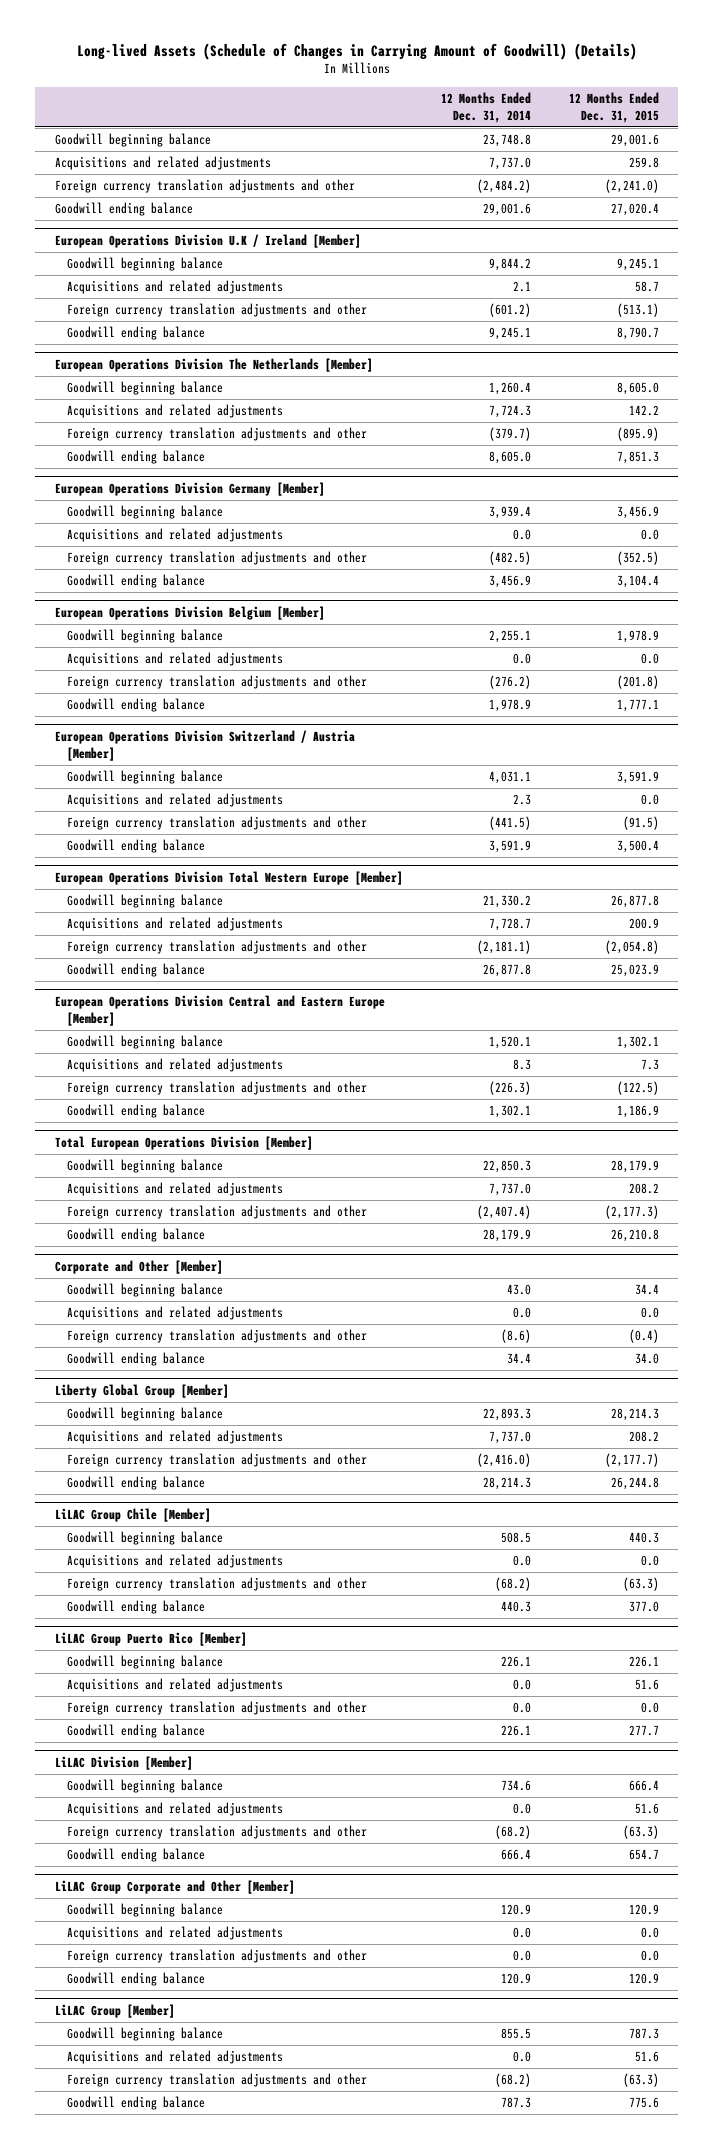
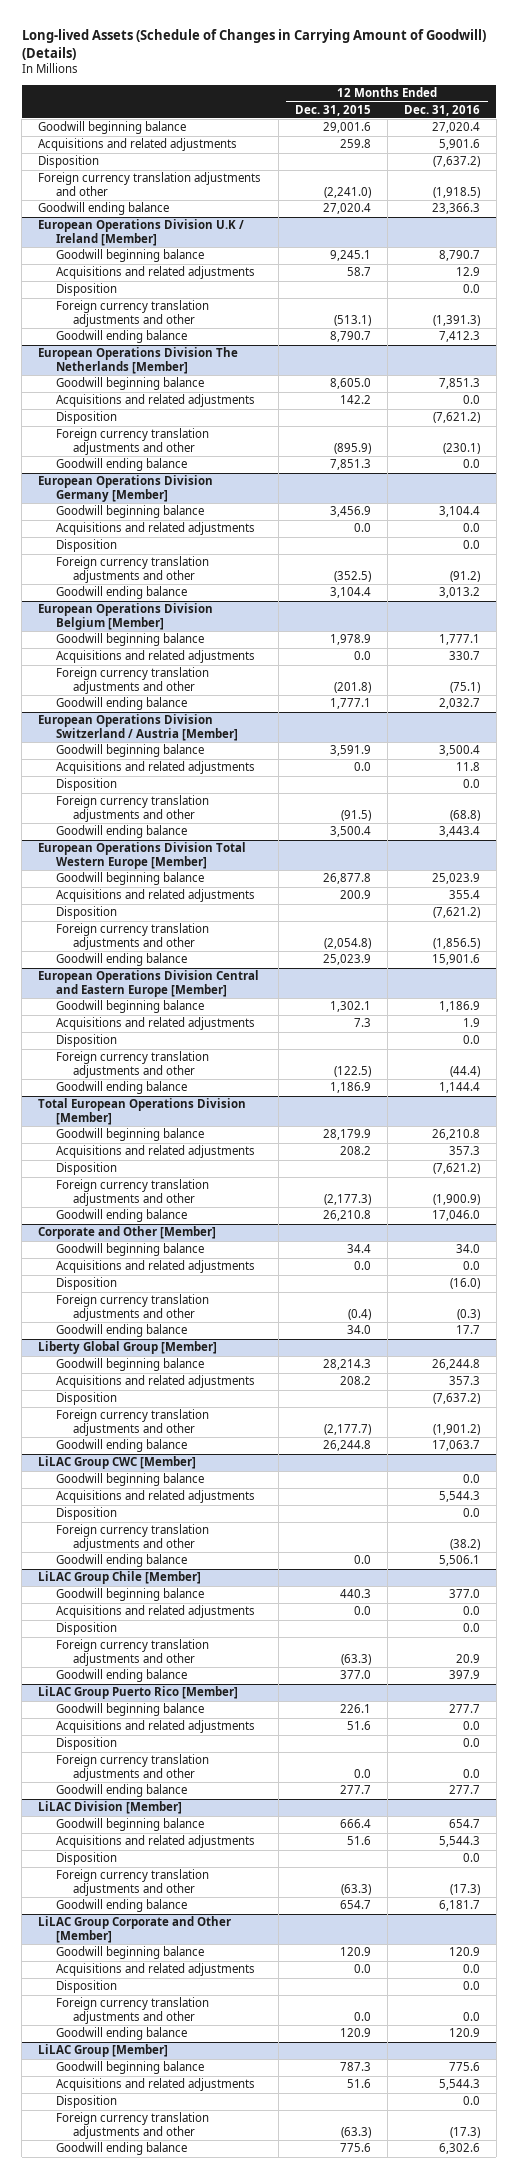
[440,91,531,123] 12 Months Ended Dec. 31, 2014 -> none
none -> [403,104,480,116] Dec. 31, 2016
none -> [38,155,100,169] Disposition
none -> [55,283,117,297] Disposition
none -> [55,411,117,425] Disposition
none -> [55,539,117,553] Disposition
none -> [55,778,117,792] Disposition
none -> [55,906,117,920] Disposition
none -> [55,1034,117,1048] Disposition
none -> [55,1162,117,1176] Disposition
none -> [55,1277,117,1291] Disposition
none -> [55,1392,117,1406] Disposition
none -> [38,1456,197,1470] LiLAC Group CWC [Member]
none -> [55,1473,204,1487] Goodwill beginning balance
none -> [55,1490,255,1504] Acquisitions and related adjustments
none -> [55,1507,117,1521] Disposition
none -> [55,1524,209,1551] Foreign currency translation adjustments and other
none -> [55,1554,187,1568] Goodwill ending balance
none -> [55,1622,117,1636] Disposition
none -> [55,1737,117,1751] Disposition
none -> [55,1852,117,1866] Disposition
none -> [55,1980,117,1994] Disposition
none -> [55,2095,117,2109] Disposition

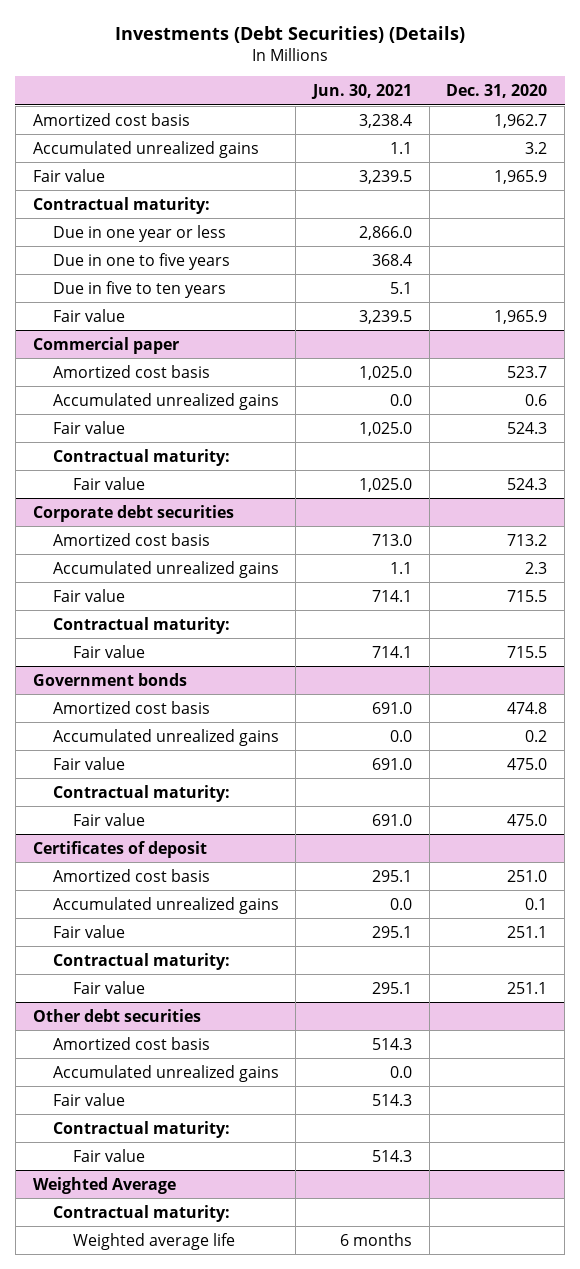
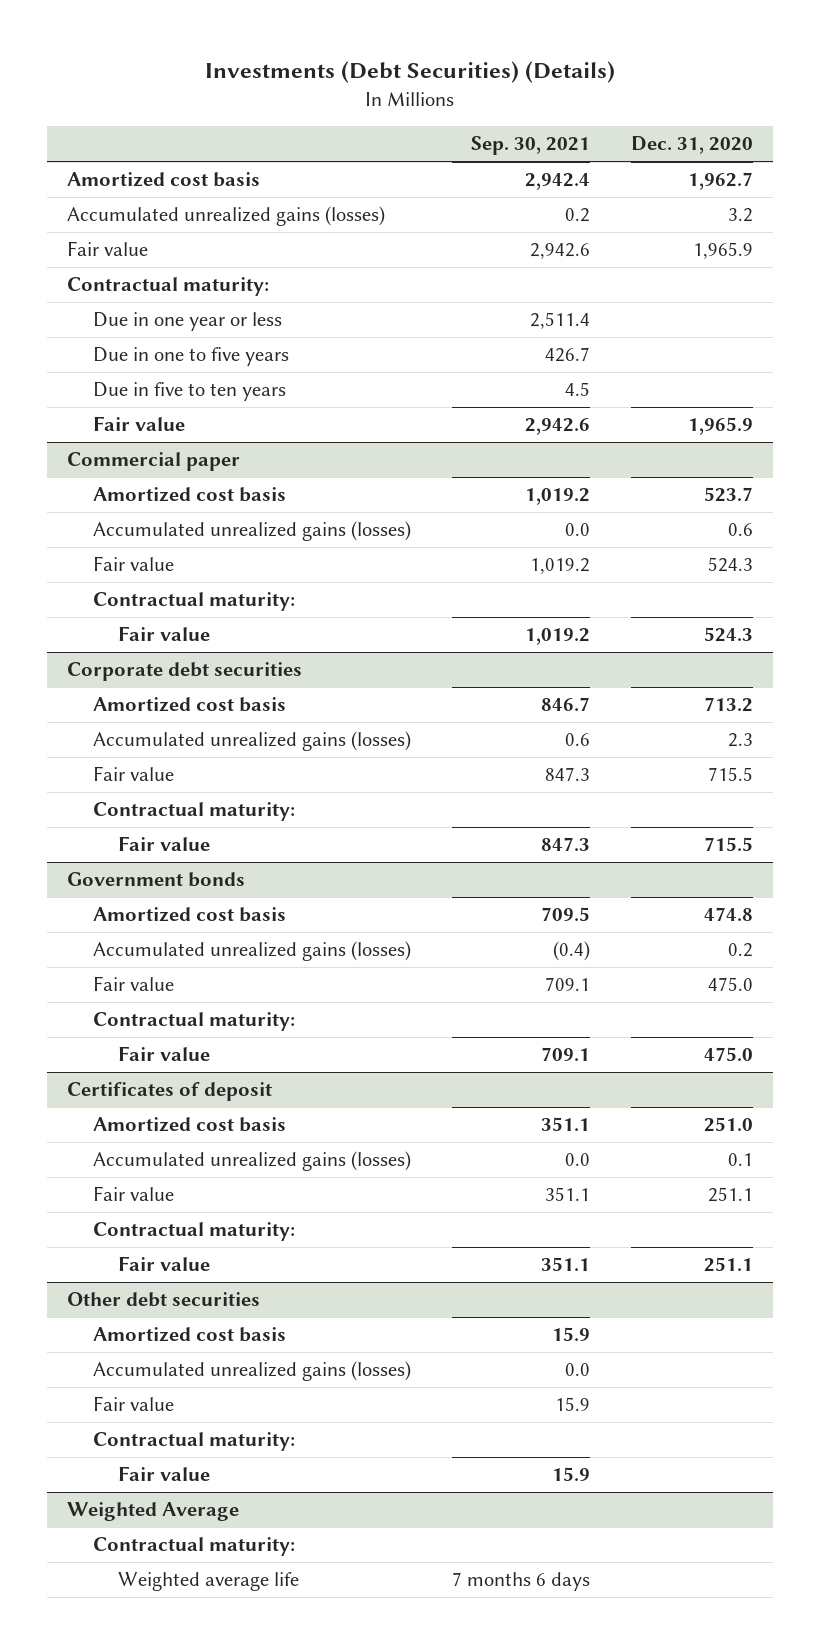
[311,84,413,100] Jun. 30, 2021 -> none
none -> [470,136,590,156] Sep. 30, 2021
[32,140,259,158] Accumulated unrealized gains -> [67,206,386,227] Accumulated unrealized gains (losses)
[52,392,279,410] Accumulated unrealized gains -> [92,521,411,542] Accumulated unrealized gains (losses)
[52,560,279,578] Accumulated unrealized gains -> [92,731,411,752] Accumulated unrealized gains (losses)
[52,728,279,746] Accumulated unrealized gains -> [92,941,411,962] Accumulated unrealized gains (losses)
[52,896,279,914] Accumulated unrealized gains -> [92,1151,411,1172] Accumulated unrealized gains (losses)
[52,1064,279,1082] Accumulated unrealized gains -> [92,1361,411,1382] Accumulated unrealized gains (losses)

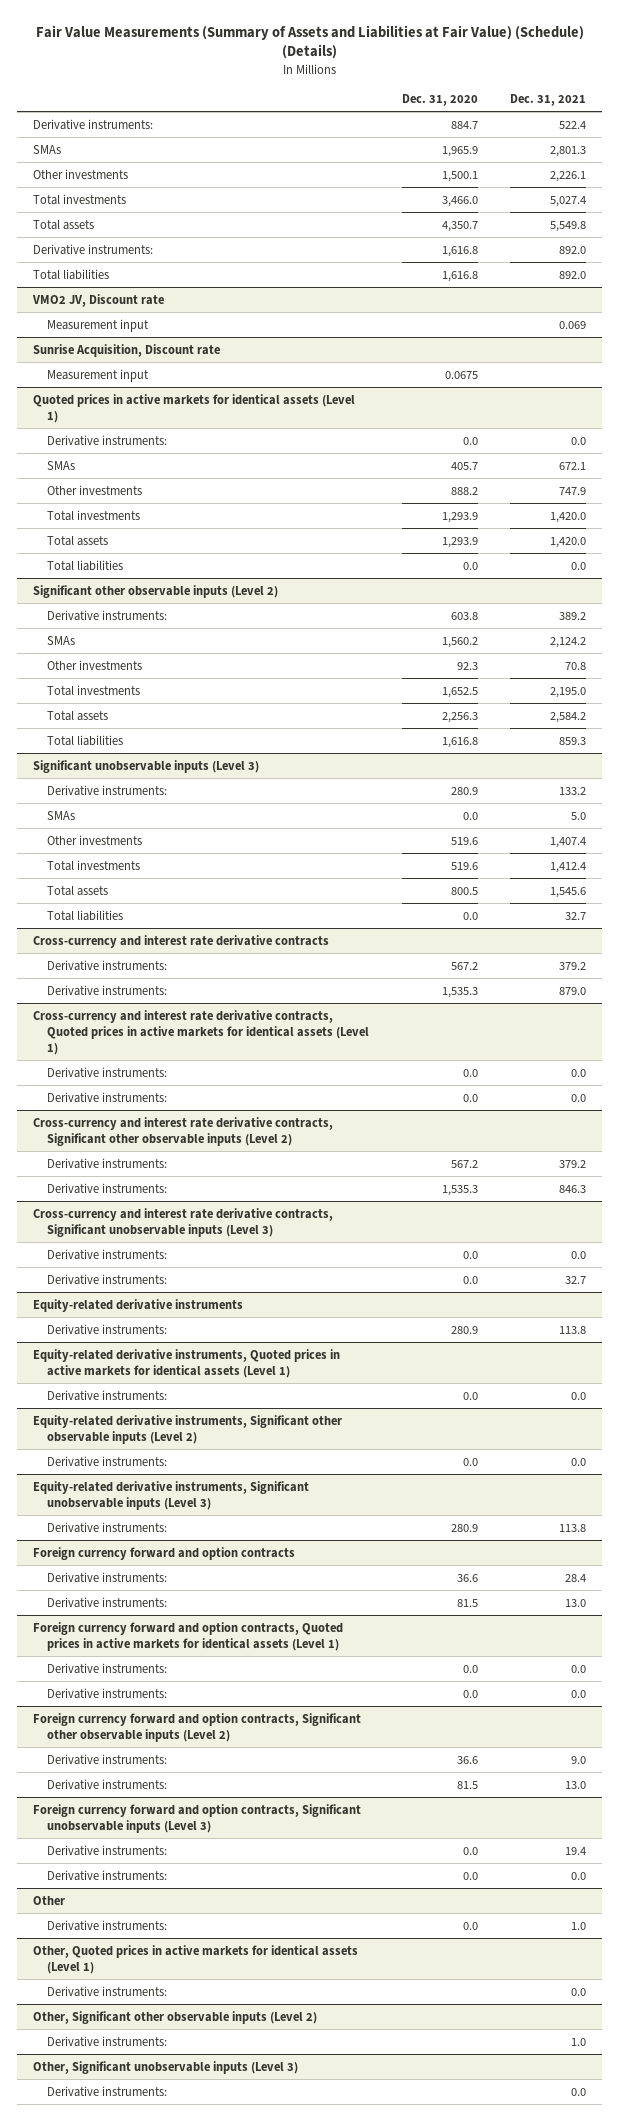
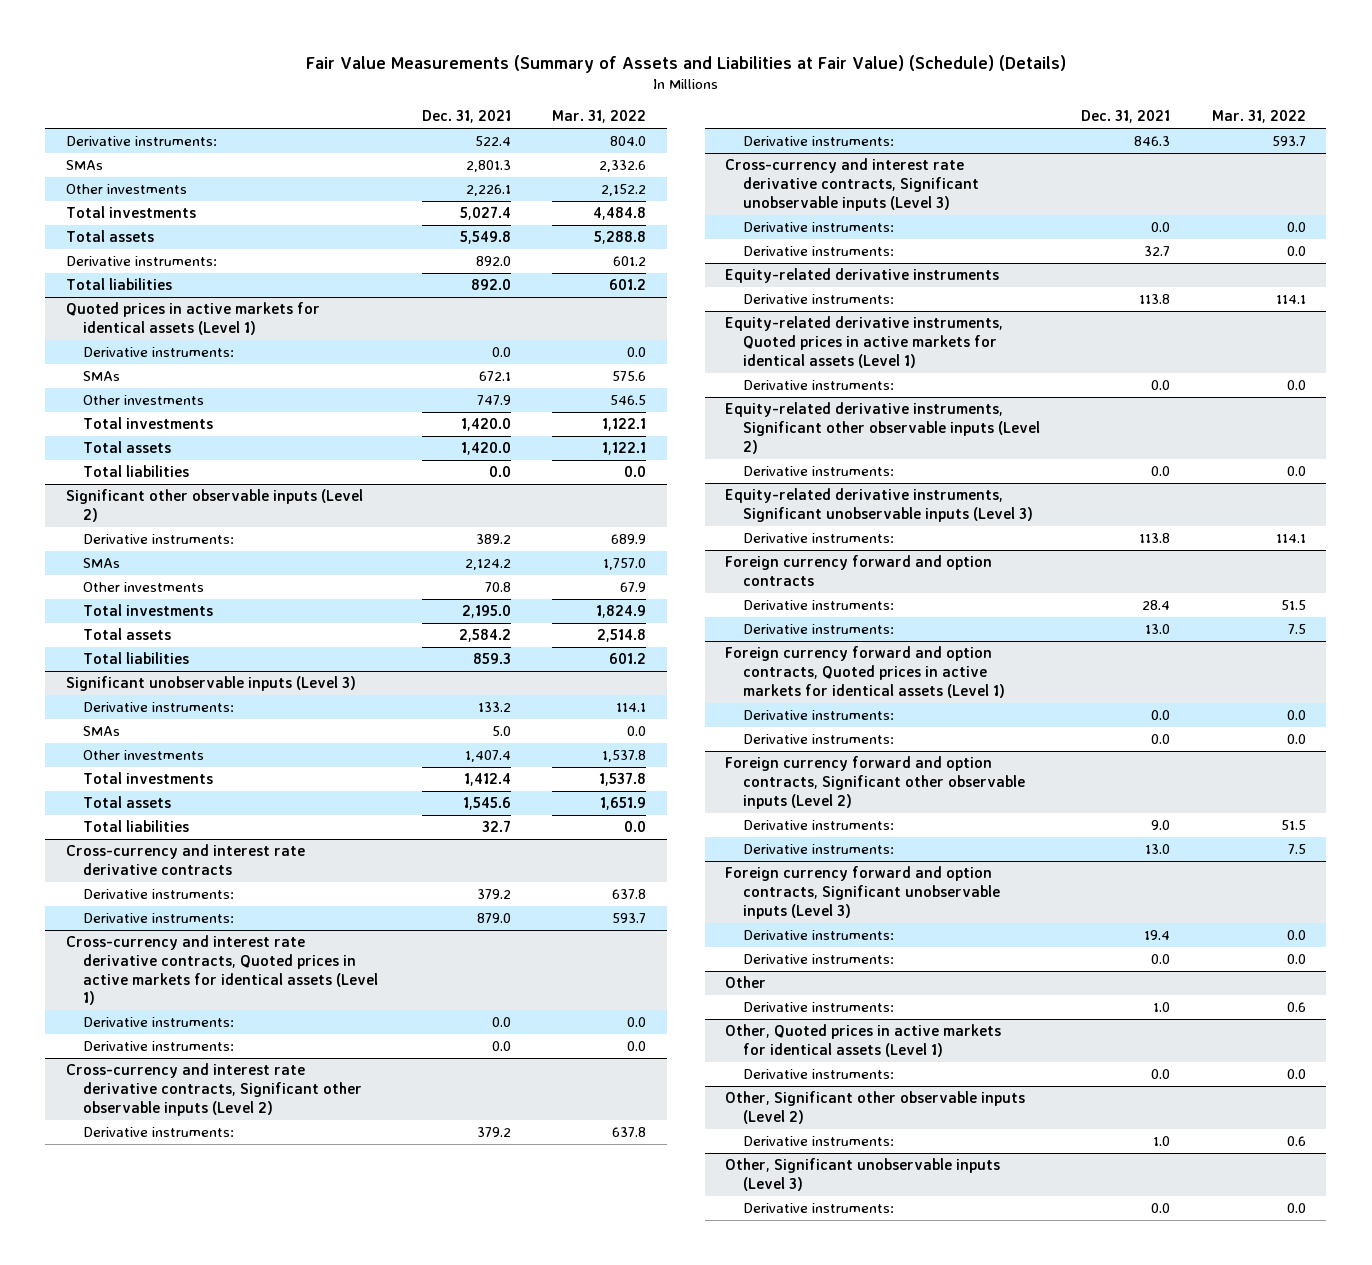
[401,93,478,106] Dec. 31, 2020 -> none
none -> [552,110,647,124] Mar. 31, 2022
[32,293,165,307] VMO2 JV, Discount rate -> none
[47,318,150,332] Measurement input -> none
[33,343,221,357] Sunrise Acquisition, Discount rate -> none
[47,368,150,382] Measurement input -> none

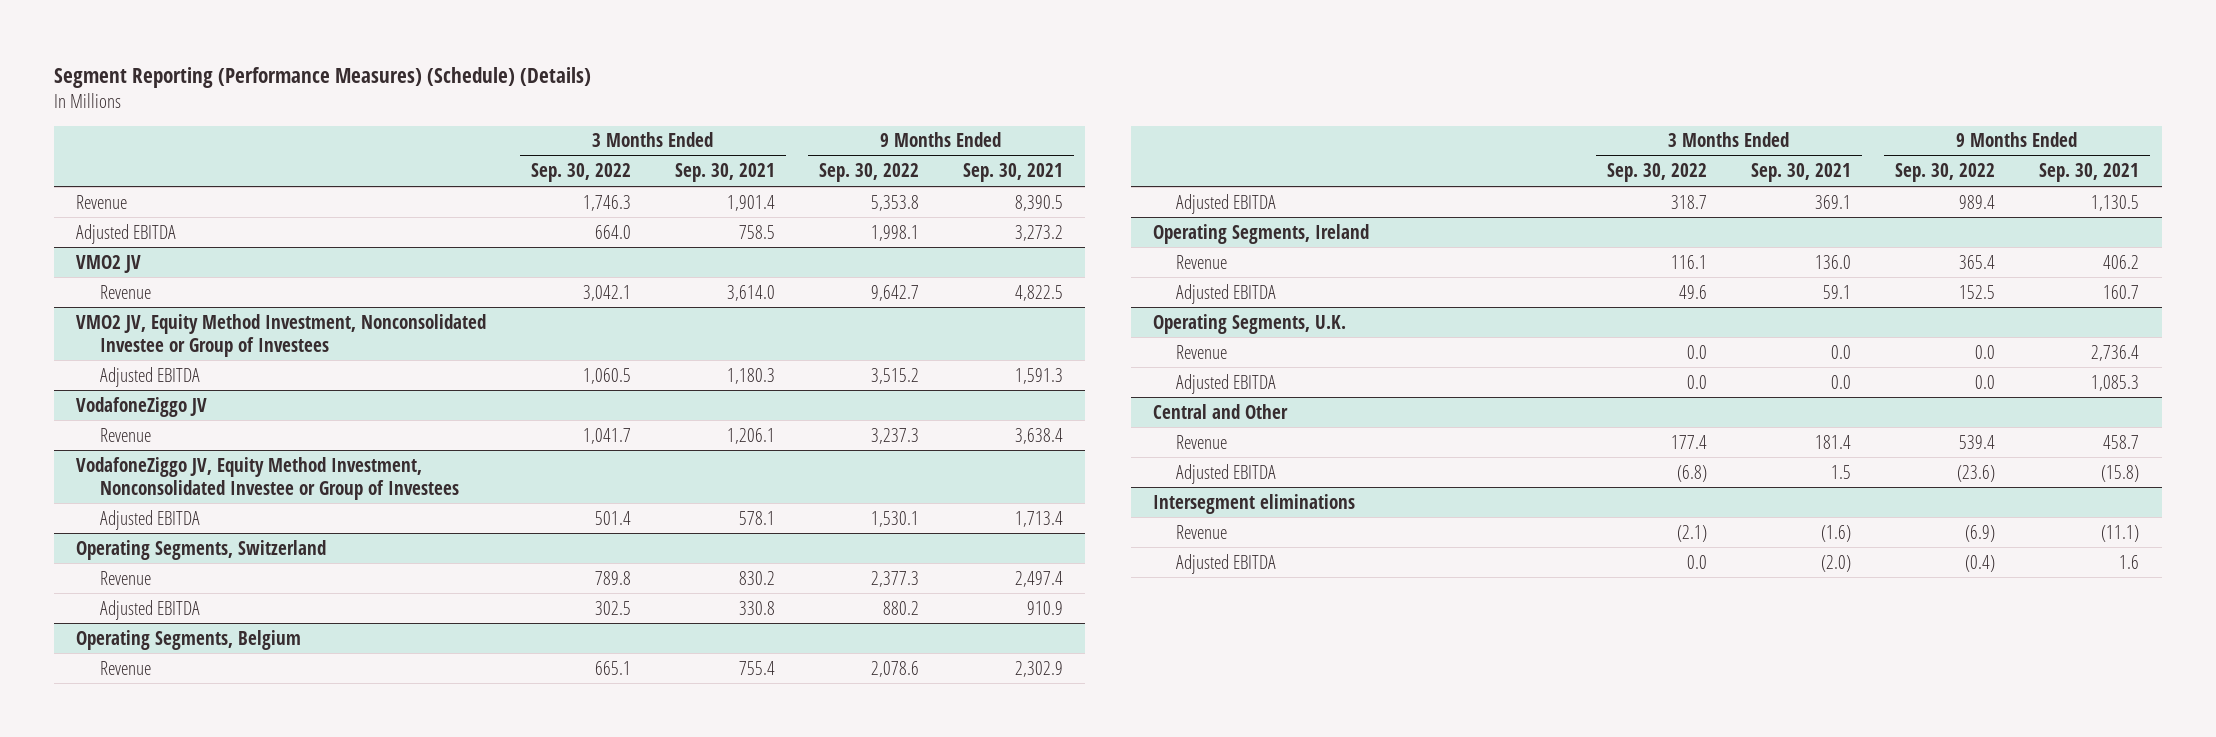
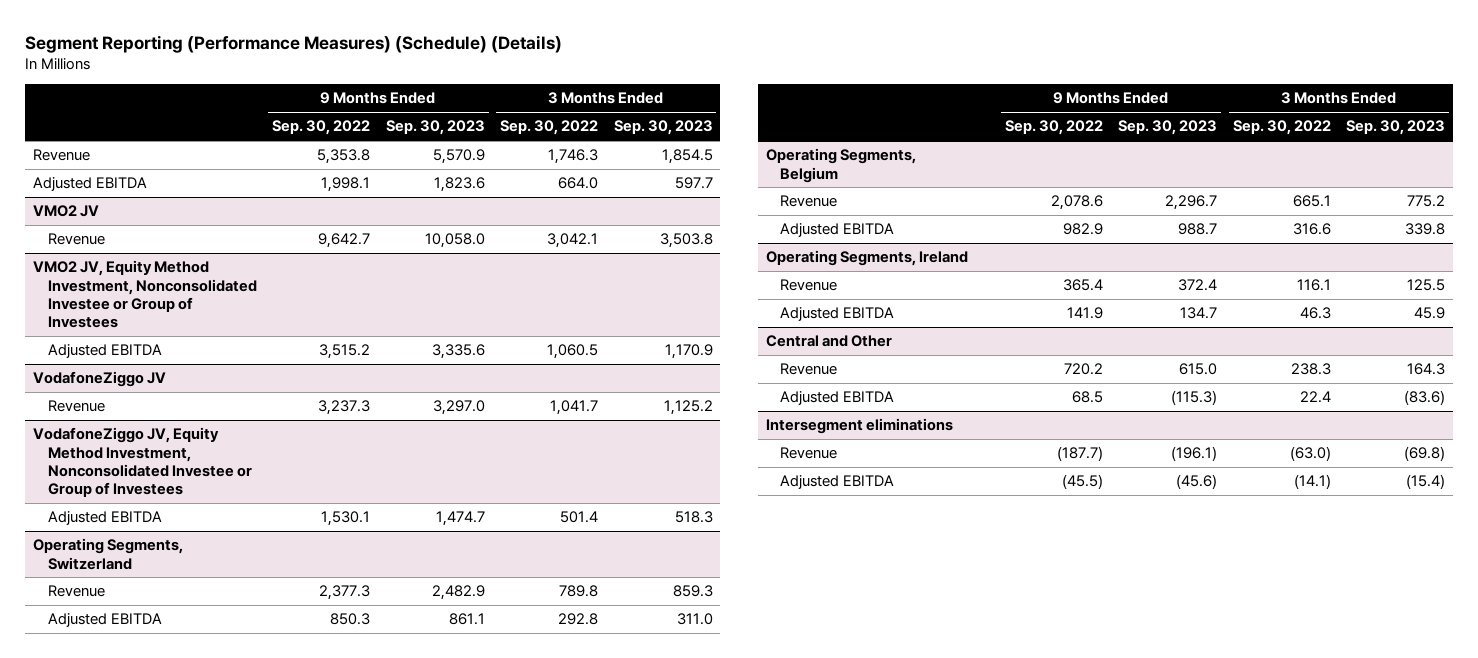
[674,163,775,183] Sep. 30, 2021 -> none
[962,163,1063,183] Sep. 30, 2021 -> none
none -> [385,120,485,136] Sep. 30, 2023
none -> [613,120,713,136] Sep. 30, 2023
[594,600,631,615] 302.5 -> [558,613,599,626] 292.8
[882,600,919,615] 880.2 -> [330,613,371,626] 850.3
[1671,194,1708,209] 318.7 -> [1292,223,1331,236] 316.6
[1959,194,1996,209] 989.4 -> [1062,223,1103,236] 982.9
[1152,313,1346,334] Operating Segments, U.K. -> none
[1176,344,1228,359] Revenue -> none
[1176,373,1277,394] Adjusted EBITDA -> none
[1679,284,1708,299] 49.6 -> [1299,307,1331,320] 46.3
[1959,284,1996,299] 152.5 -> [1066,307,1103,320] 141.9
[1671,434,1708,449] 177.4 -> [1290,363,1331,376] 238.3
[1959,434,1996,449] 539.4 -> [1063,363,1103,376] 720.2
[1677,464,1708,482] (6.8) -> [1299,391,1331,404] 22.4
[1957,464,1996,482] (23.6) -> [1071,391,1103,404] 68.5
[1677,524,1708,542] (2.1) -> [1289,446,1331,462] (63.0)
[1965,524,1996,542] (6.9) -> [1056,446,1103,462] (187.7)
[1687,554,1708,569] 0.0 -> [1293,474,1331,490] (14.1)
[1965,554,1996,572] (0.4) -> [1061,474,1103,490] (45.5)

